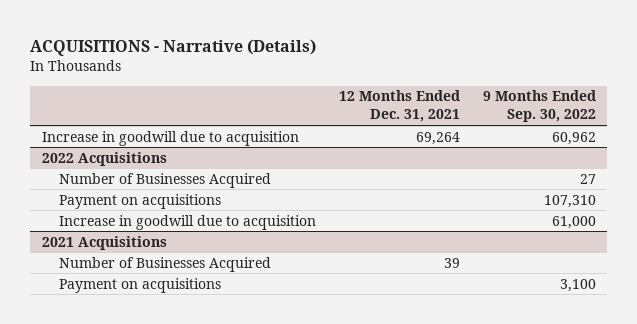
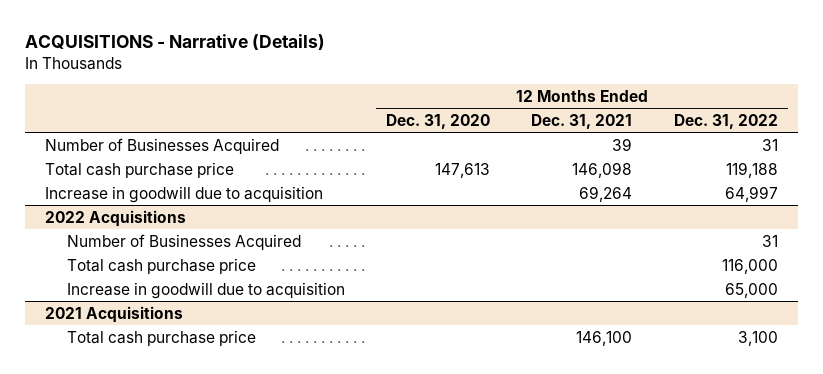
[482,90,596,123] 9 Months Ended Sep. 30, 2022 -> none
none -> [386,113,491,129] Dec. 31, 2020
none -> [673,113,778,129] Dec. 31, 2022
none -> [45,137,280,154] Number of Businesses Acquired
none -> [45,161,235,178] Total cash purchase price
[59,193,222,209] Payment on acquisitions -> none
none -> [66,257,256,274] Total cash purchase price
[59,256,272,272] Number of Businesses Acquired -> none
[59,277,222,293] Payment on acquisitions -> none
none -> [66,329,256,346] Total cash purchase price

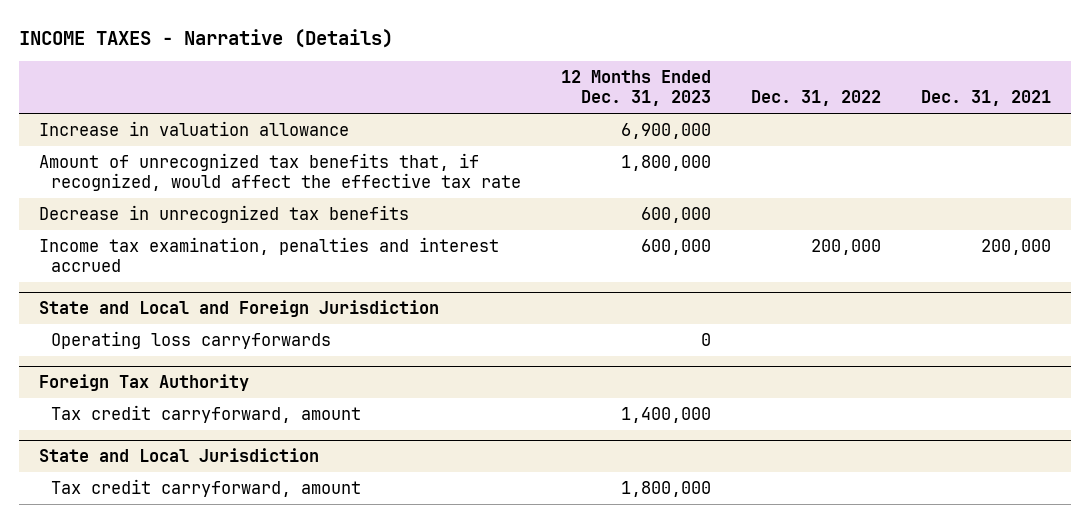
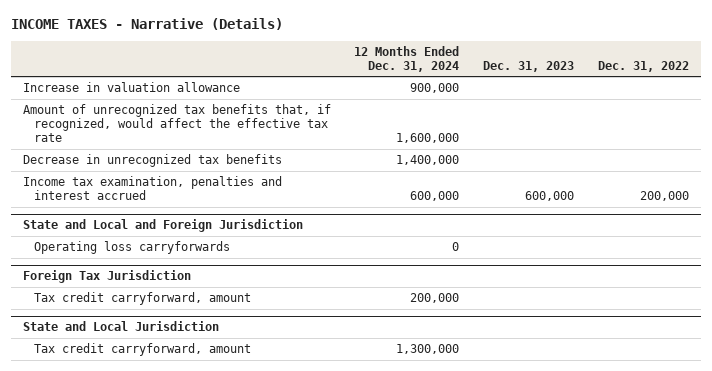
[560,70,711,107] 12 Months Ended Dec. 31, 2023 -> none
[920,90,1051,107] Dec. 31, 2021 -> none
none -> [354,45,460,72] 12 Months Ended Dec. 31, 2024
none -> [483,60,575,72] Dec. 31, 2023
[39,374,250,392] Foreign Tax Authority -> [22,270,191,284] Foreign Tax Jurisdiction

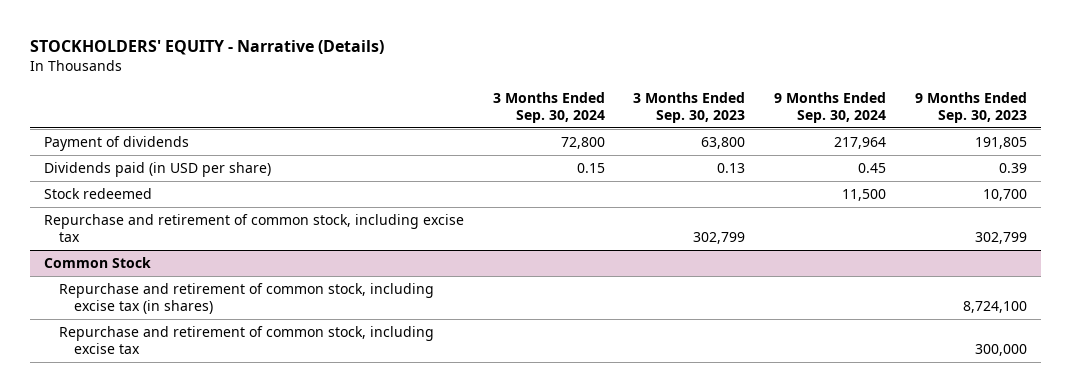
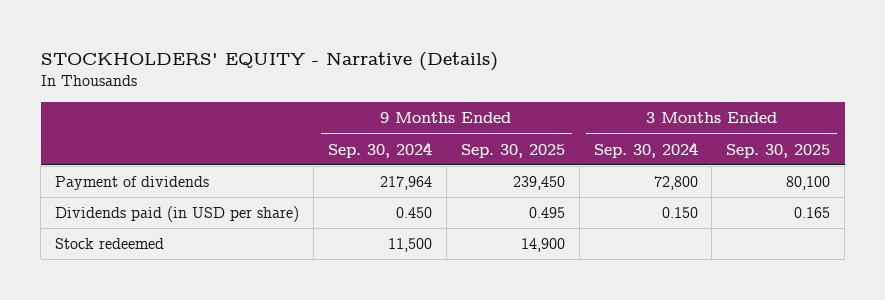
[633,91,746,124] 3 Months Ended Sep. 30, 2023 -> none
[914,91,1027,124] 9 Months Ended Sep. 30, 2023 -> none
none -> [460,143,565,158] Sep. 30, 2025
none -> [726,143,831,158] Sep. 30, 2025
[576,162,605,173] 0.15 -> [661,207,698,219] 0.150
[858,162,887,173] 0.45 -> [395,207,432,219] 0.450
[44,213,465,243] Repurchase and retirement of common stock, including excise tax -> none
[44,256,152,268] Common Stock -> none
[58,282,434,315] Repurchase and retirement of common stock, including excise tax (in shares) -> none
[58,325,434,355] Repurchase and retirement of common stock, including excise tax -> none

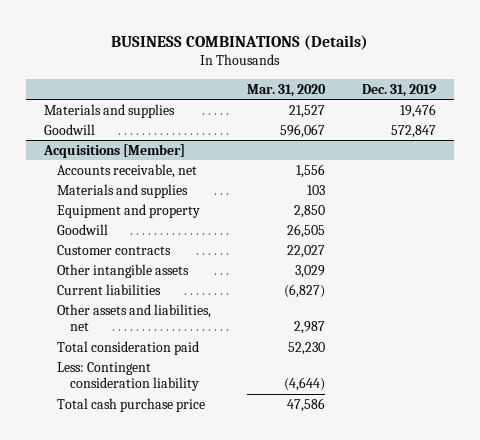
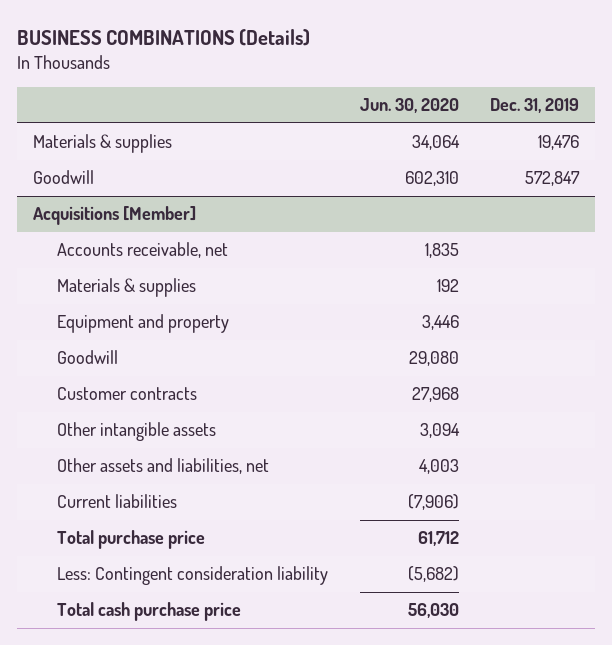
[247,83,327,97] Mar. 31, 2020 -> none
none -> [359,98,459,114] Jun. 30, 2020
[43,103,175,118] Materials and supplies -> [32,134,172,154] Materials & supplies
[56,183,188,198] Materials and supplies -> [57,278,197,298] Materials & supplies
[56,283,161,295] Current liabilities -> [57,494,178,509] Current liabilities
[56,340,199,355] Total consideration paid -> [57,530,206,550] Total purchase price

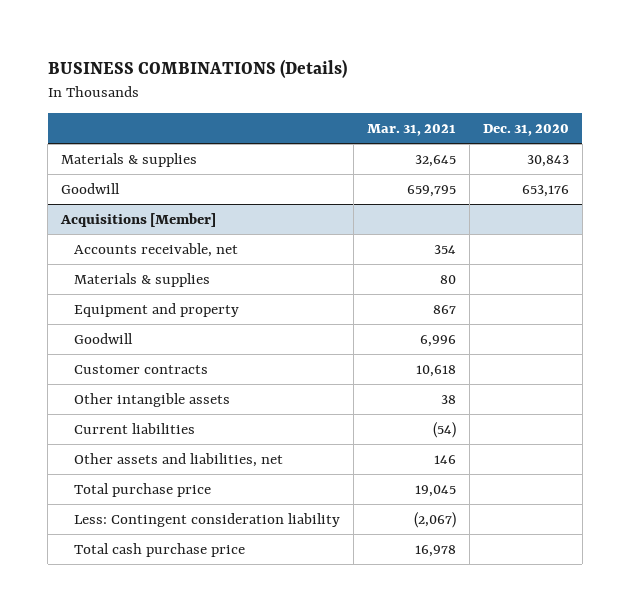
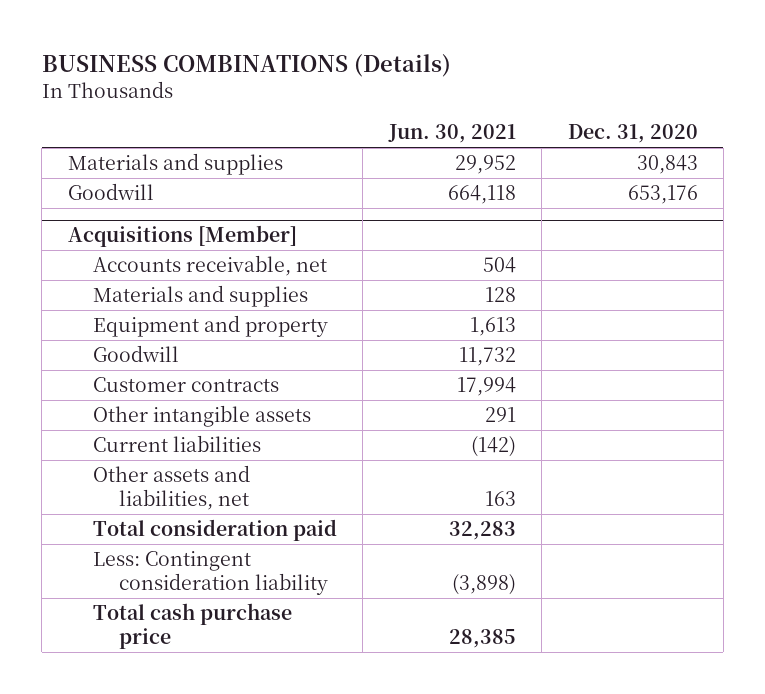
[366,124,456,137] Mar. 31, 2021 -> none
none -> [387,124,516,144] Jun. 30, 2021
[61,152,198,167] Materials & supplies -> [67,153,283,176] Materials and supplies
[73,272,210,287] Materials & supplies -> [93,285,309,308] Materials and supplies
[73,482,211,497] Total purchase price -> [93,519,338,542] Total consideration paid

